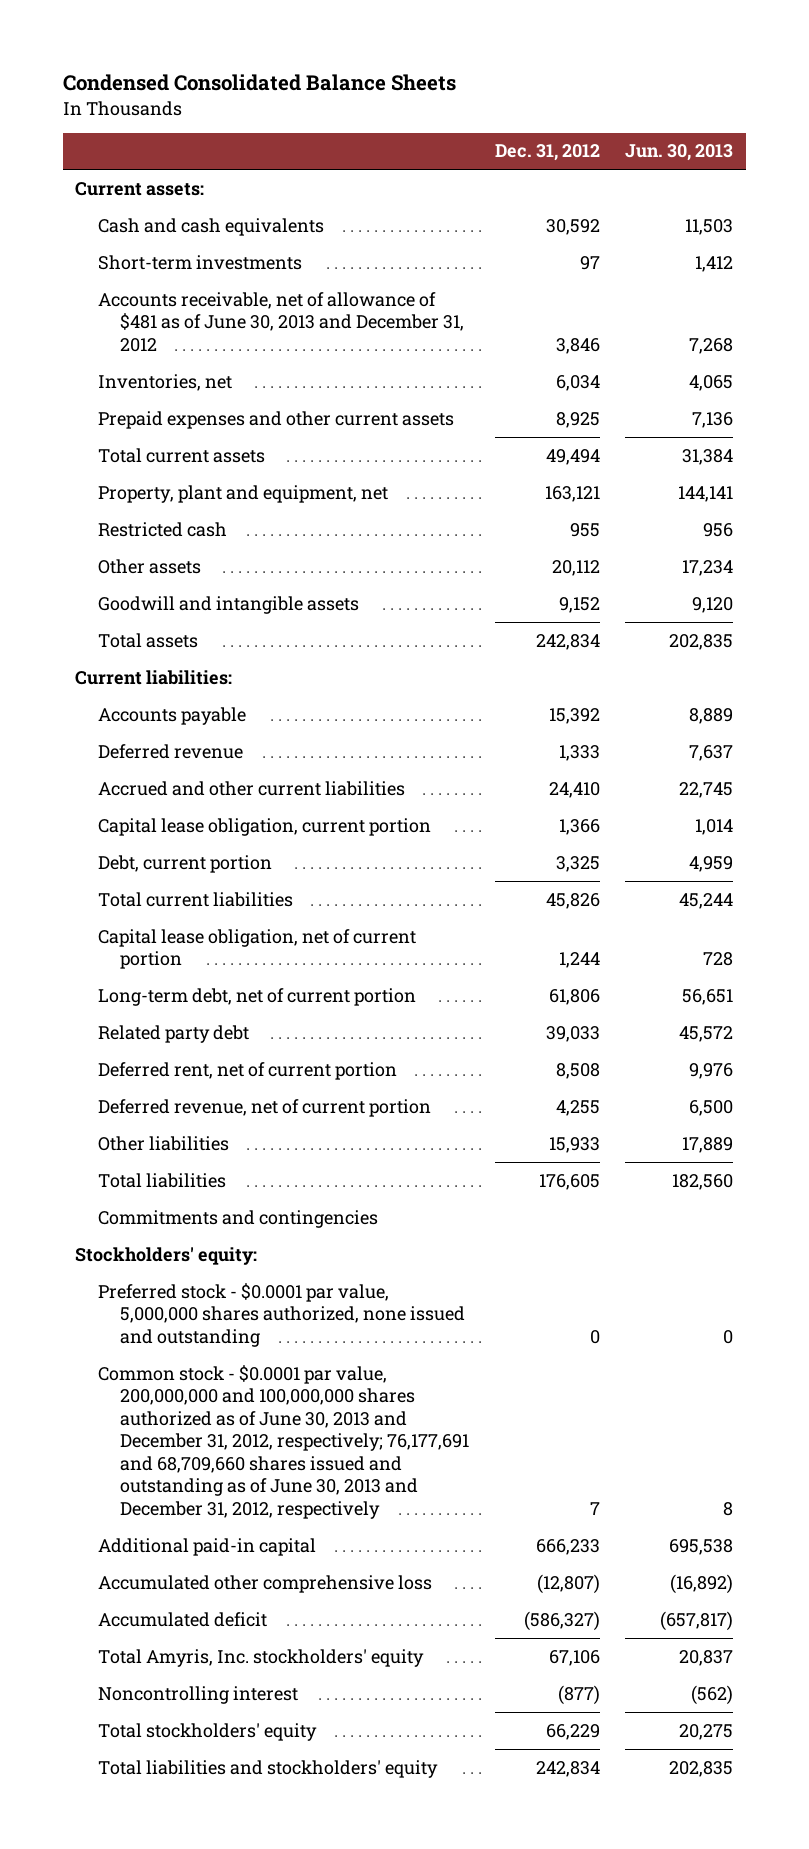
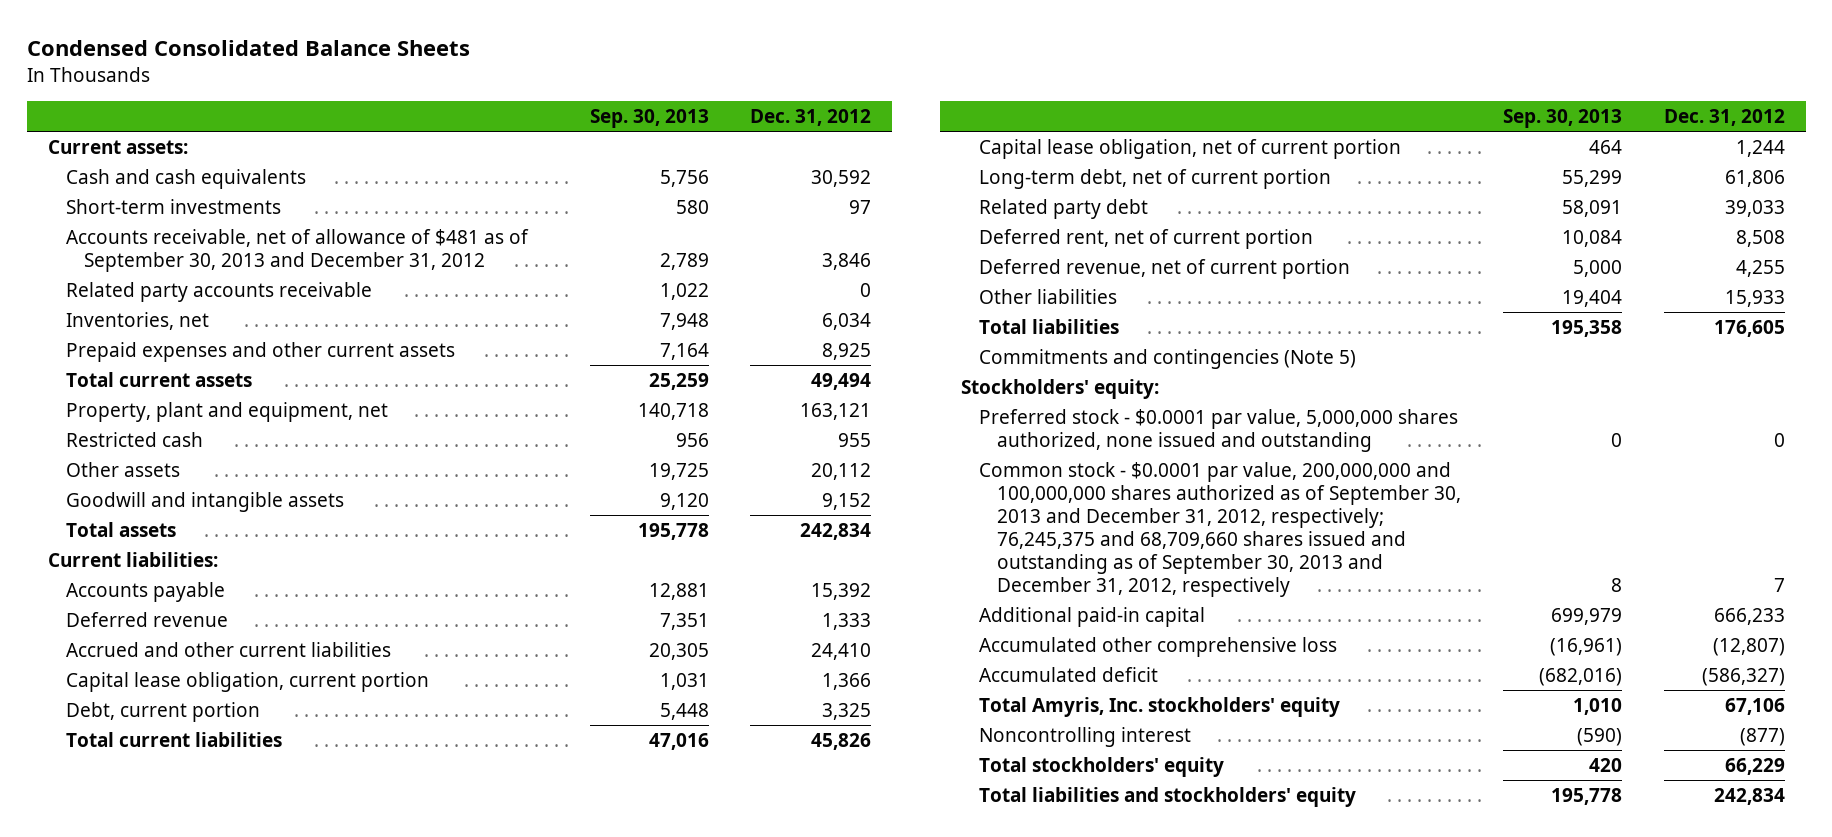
[625,144,734,162] Jun. 30, 2013 -> none
none -> [589,109,709,129] Sep. 30, 2013
[97,291,465,352] Accounts receivable, net of allowance of $481 as of June 30, 2013 and December 31, 2012 -> [65,228,529,272] Accounts receivable, net of allowance of $481 as of September 30, 2013 and December 31, 2012
none -> [65,281,372,302] Related party accounts receivable
[97,1209,378,1228] Commitments and contingencies -> [979,348,1357,369] Commitments and contingencies (Note 5)
[97,1364,470,1519] Common stock - $0.0001 par value, 200,000,000 and 100,000,000 shares authorized as of June 30, 2013 and December 31, 2012, respectively; 76,177,691 and 68,709,660 shares issued and outstanding as of June 30, 2013 and December 31, 2012, respectively -> [979,461,1462,598] Common stock - $0.0001 par value, 200,000,000 and 100,000,000 shares authorized as of September 30, 2013 and December 31, 2012, respectively; 76,245,375 and 68,709,660 shares issued and outstanding as of September 30, 2013 and December 31, 2012, respectively

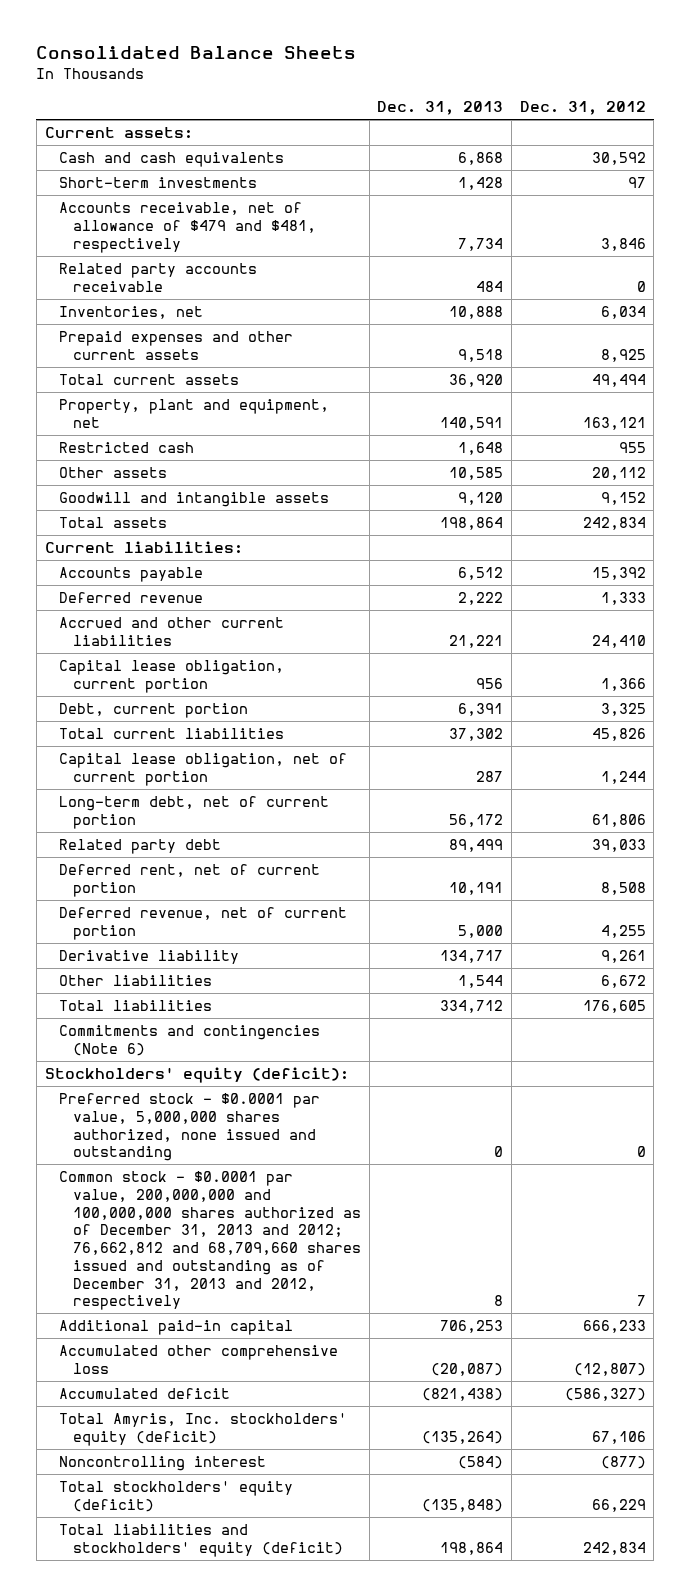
[26,40,470,57] Condensed Consolidated Balance Sheets -> [36,46,357,60] Consolidated Balance Sheets
[589,109,709,129] Sep. 30, 2013 -> none
none -> [377,101,504,116] Dec. 31, 2013
[65,228,529,272] Accounts receivable, net of allowance of $481 as of September 30, 2013 and December 31, 2012 -> [58,202,316,253] Accounts receivable, net of allowance of $479 and $481, respectively
none -> [58,950,239,965] Derivative liability
[1724,289,1785,307] 15,933 -> [600,975,646,989] 6,672
[979,348,1357,369] Commitments and contingencies (Note 5) -> [58,1025,320,1056] Commitments and contingencies (Note 6)
[960,378,1159,399] Stockholders' equity: -> [44,1067,349,1084] Stockholders' equity (deficit):
[979,461,1462,598] Common stock - $0.0001 par value, 200,000,000 and 100,000,000 shares authorized as of September 30, 2013 and December 31, 2012, respectively; 76,245,375 and 68,709,660 shares issued and outstanding as of September 30, 2013 and December 31, 2012, respectively -> [58,1171,361,1311] Common stock - $0.0001 par value, 200,000,000 and 100,000,000 shares authorized as of December 31, 2013 and 2012; 76,662,812 and 68,709,660 shares issued and outstanding as of December 31, 2013 and 2012, respectively
[979,696,1341,717] Total Amyris, Inc. stockholders' equity -> [58,1413,347,1446] Total Amyris, Inc. stockholders' equity (deficit)
[979,756,1225,777] Total stockholders' equity -> [58,1481,293,1512] Total stockholders' equity (deficit)
[979,786,1357,807] Total liabilities and stockholders' equity -> [58,1524,343,1557] Total liabilities and stockholders' equity (deficit)

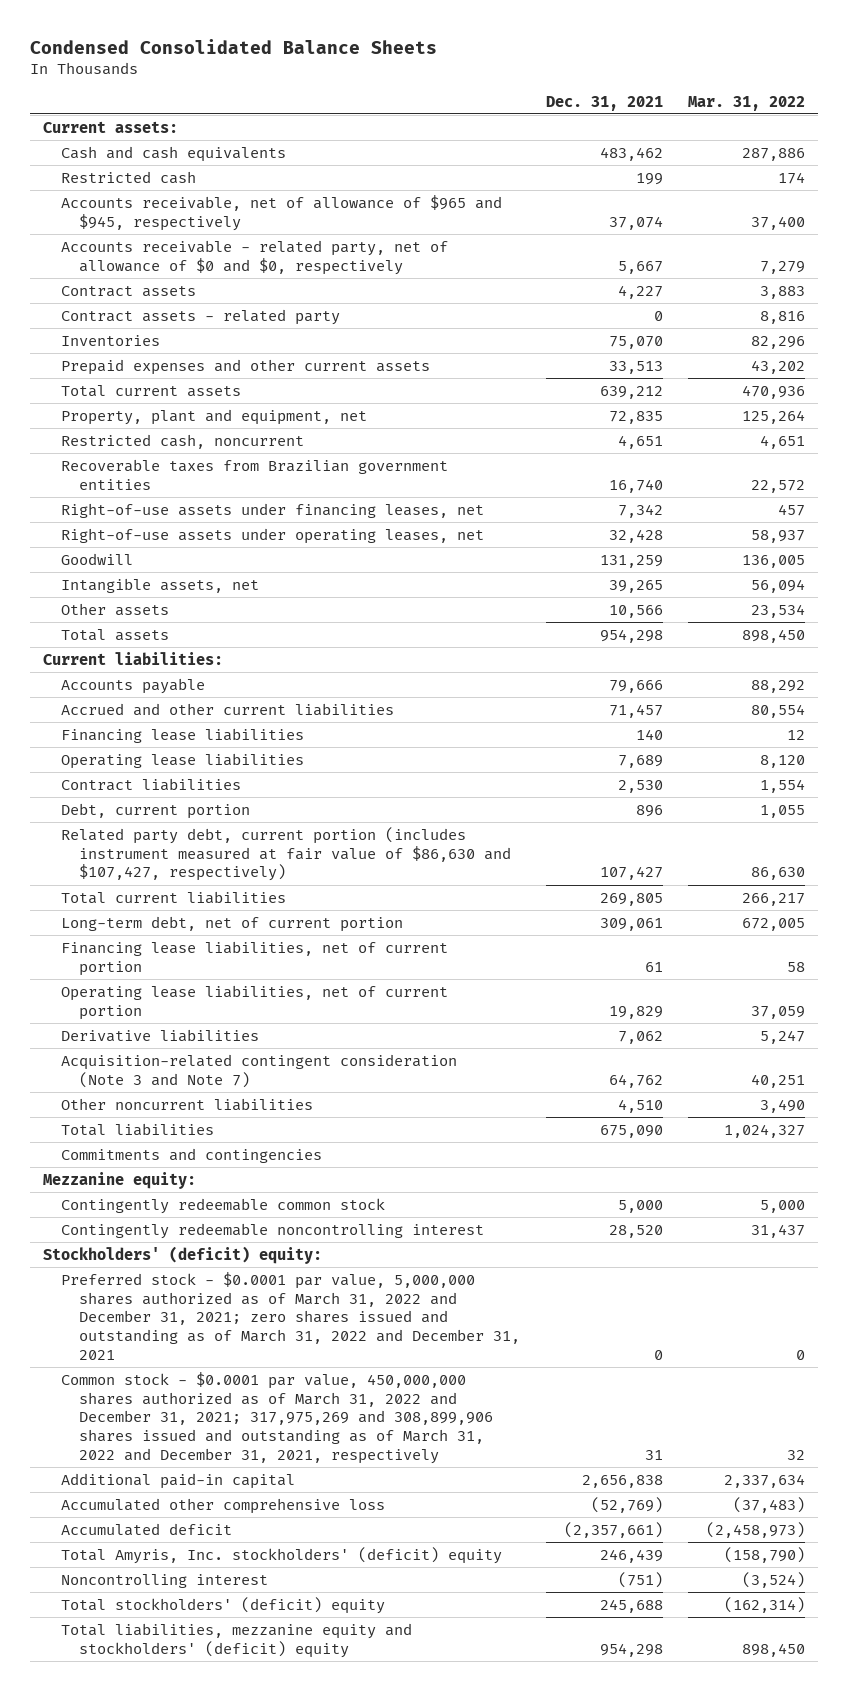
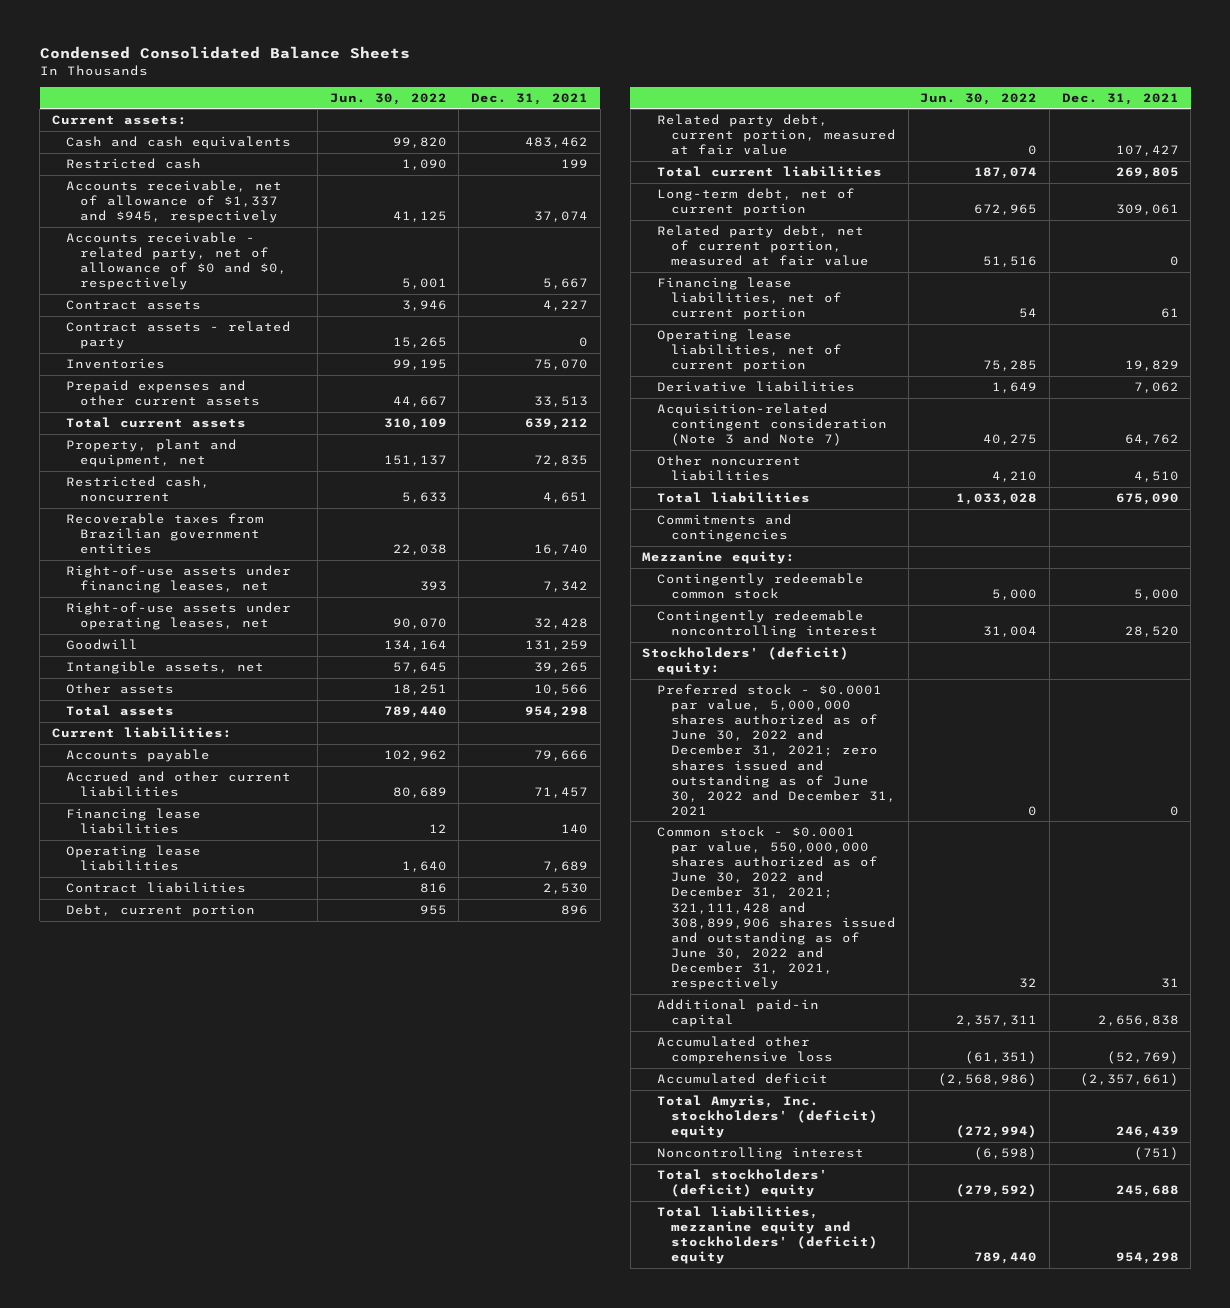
[688,95,806,111] Mar. 31, 2022 -> none
none -> [329,92,447,105] Jun. 30, 2022
[61,194,503,231] Accounts receivable, net of allowance of $965 and $945, respectively -> [66,180,283,224] Accounts receivable, net of allowance of $1,337 and $945, respectively
[61,826,511,882] Related party debt, current portion (includes instrument measured at fair value of $86,630 and $107,427, respectively) -> [656,114,897,156] Related party debt, current portion, measured at fair value
none -> [656,225,870,267] Related party debt, net of current portion, measured at fair value
[61,1271,520,1361] Preferred stock - $0.0001 par value, 5,000,000 shares authorized as of March 31, 2022 and December 31, 2021; zero shares issued and outstanding as of March 31, 2022 and December 31, 2021 -> [656,684,897,816] Preferred stock - $0.0001 par value, 5,000,000 shares authorized as of June 30, 2022 and December 31, 2021; zero shares issued and outstanding as of June 30, 2022 and December 31, 2021
[61,1371,493,1465] Common stock - $0.0001 par value, 450,000,000 shares authorized as of March 31, 2022 and December 31, 2021; 317,975,269 and 308,899,906 shares issued and outstanding as of March 31, 2022 and December 31, 2021, respectively -> [656,826,897,990] Common stock - $0.0001 par value, 550,000,000 shares authorized as of June 30, 2022 and December 31, 2021; 321,111,428 and 308,899,906 shares issued and outstanding as of June 30, 2022 and December 31, 2021, respectively

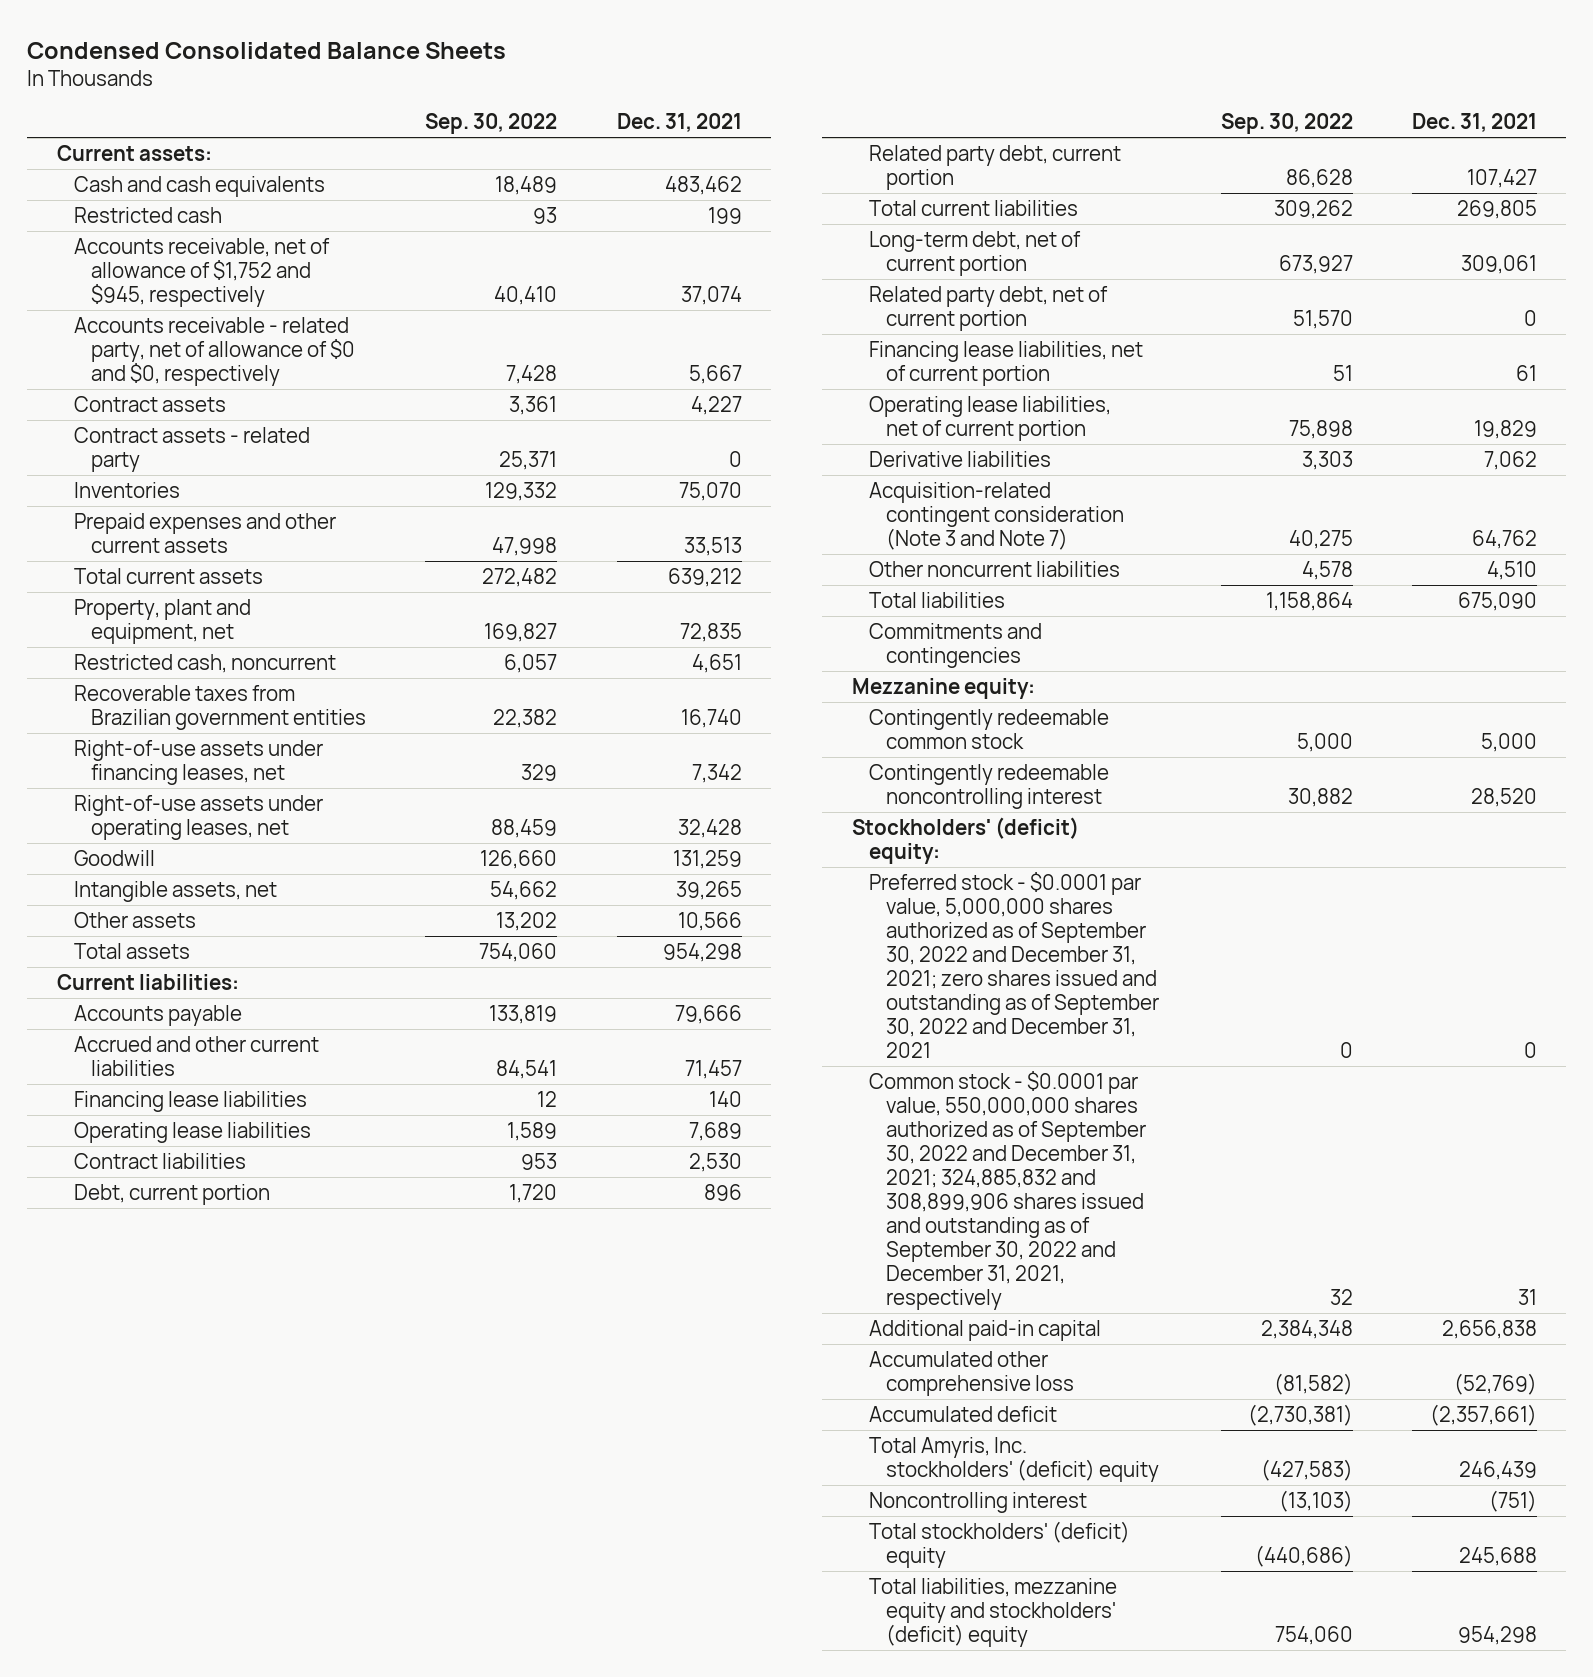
[329,92,447,105] Jun. 30, 2022 -> none
none -> [425,113,558,135] Sep. 30, 2022
[66,180,283,224] Accounts receivable, net of allowance of $1,337 and $945, respectively -> [74,237,331,307] Accounts receivable, net of allowance of $1,752 and $945, respectively
[656,114,897,156] Related party debt, current portion, measured at fair value -> [869,144,1122,190] Related party debt, current portion
[656,225,870,267] Related party debt, net of current portion, measured at fair value -> [869,285,1109,331] Related party debt, net of current portion
[656,684,897,816] Preferred stock - $0.0001 par value, 5,000,000 shares authorized as of June 30, 2022 and December 31, 2021; zero shares issued and outstanding as of June 30, 2022 and December 31, 2021 -> [869,871,1160,1059] Preferred stock - $0.0001 par value, 5,000,000 shares authorized as of September 30, 2022 and December 31, 2021; zero shares issued and outstanding as of September 30, 2022 and December 31, 2021
[656,826,897,990] Common stock - $0.0001 par value, 550,000,000 shares authorized as of June 30, 2022 and December 31, 2021; 321,111,428 and 308,899,906 shares issued and outstanding as of June 30, 2022 and December 31, 2021, respectively -> [869,1070,1147,1311] Common stock - $0.0001 par value, 550,000,000 shares authorized as of September 30, 2022 and December 31, 2021; 324,885,832 and 308,899,906 shares issued and outstanding as of September 30, 2022 and December 31, 2021, respectively

